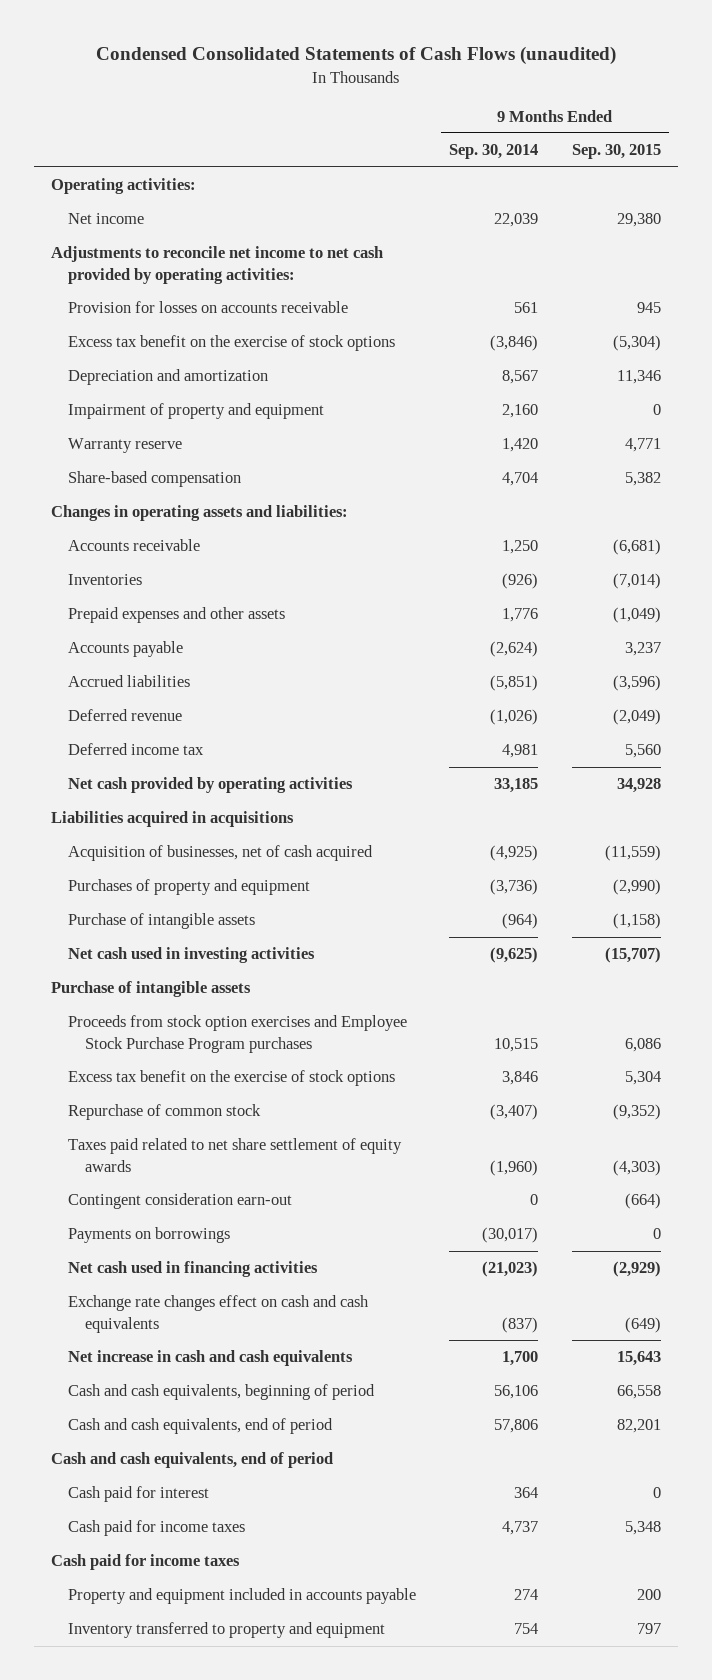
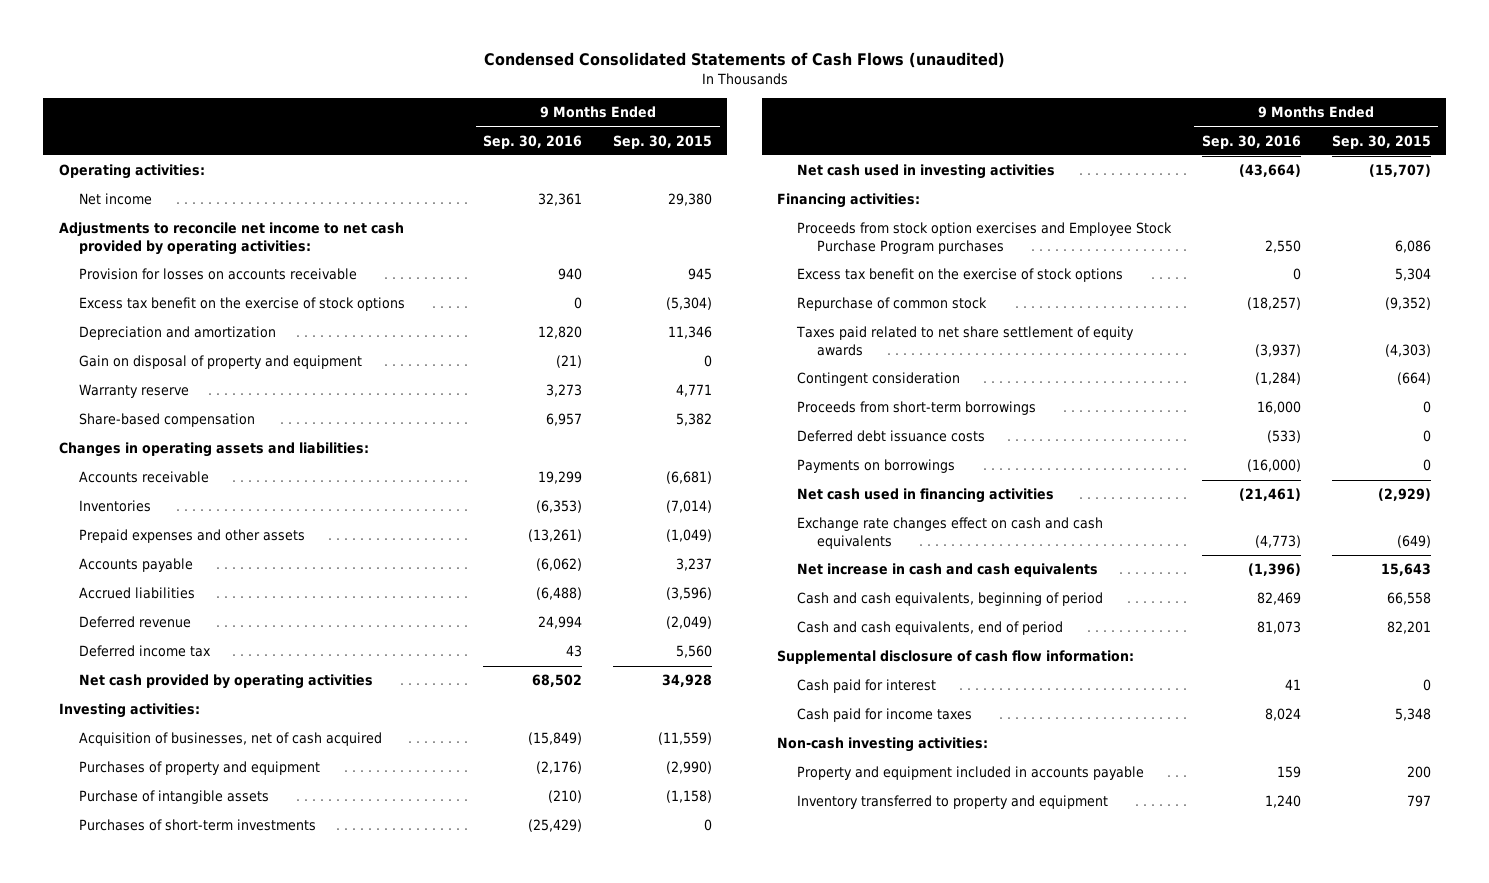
[449,144,539,160] Sep. 30, 2014 -> none
none -> [483,134,583,149] Sep. 30, 2016
[67,403,324,420] Impairment of property and equipment -> [78,355,362,370] Gain on disposal of property and equipment
[51,811,295,828] Liabilities acquired in acquisitions -> [58,703,200,719] Investing activities:
none -> [78,819,316,832] Purchases of short-term investments
[51,981,252,998] Purchase of intangible assets -> [777,193,921,209] Financing activities:
[67,1193,292,1210] Contingent consideration earn-out -> [797,372,961,387] Contingent consideration
none -> [797,401,1037,416] Proceeds from short-term borrowings
none -> [797,430,986,443] Deferred debt issuance costs
[51,1452,334,1469] Cash and cash equivalents, end of period -> [777,650,1135,665] Supplemental disclosure of cash flow information:
[51,1554,241,1571] Cash paid for income taxes -> [777,737,989,753] Non-cash investing activities:

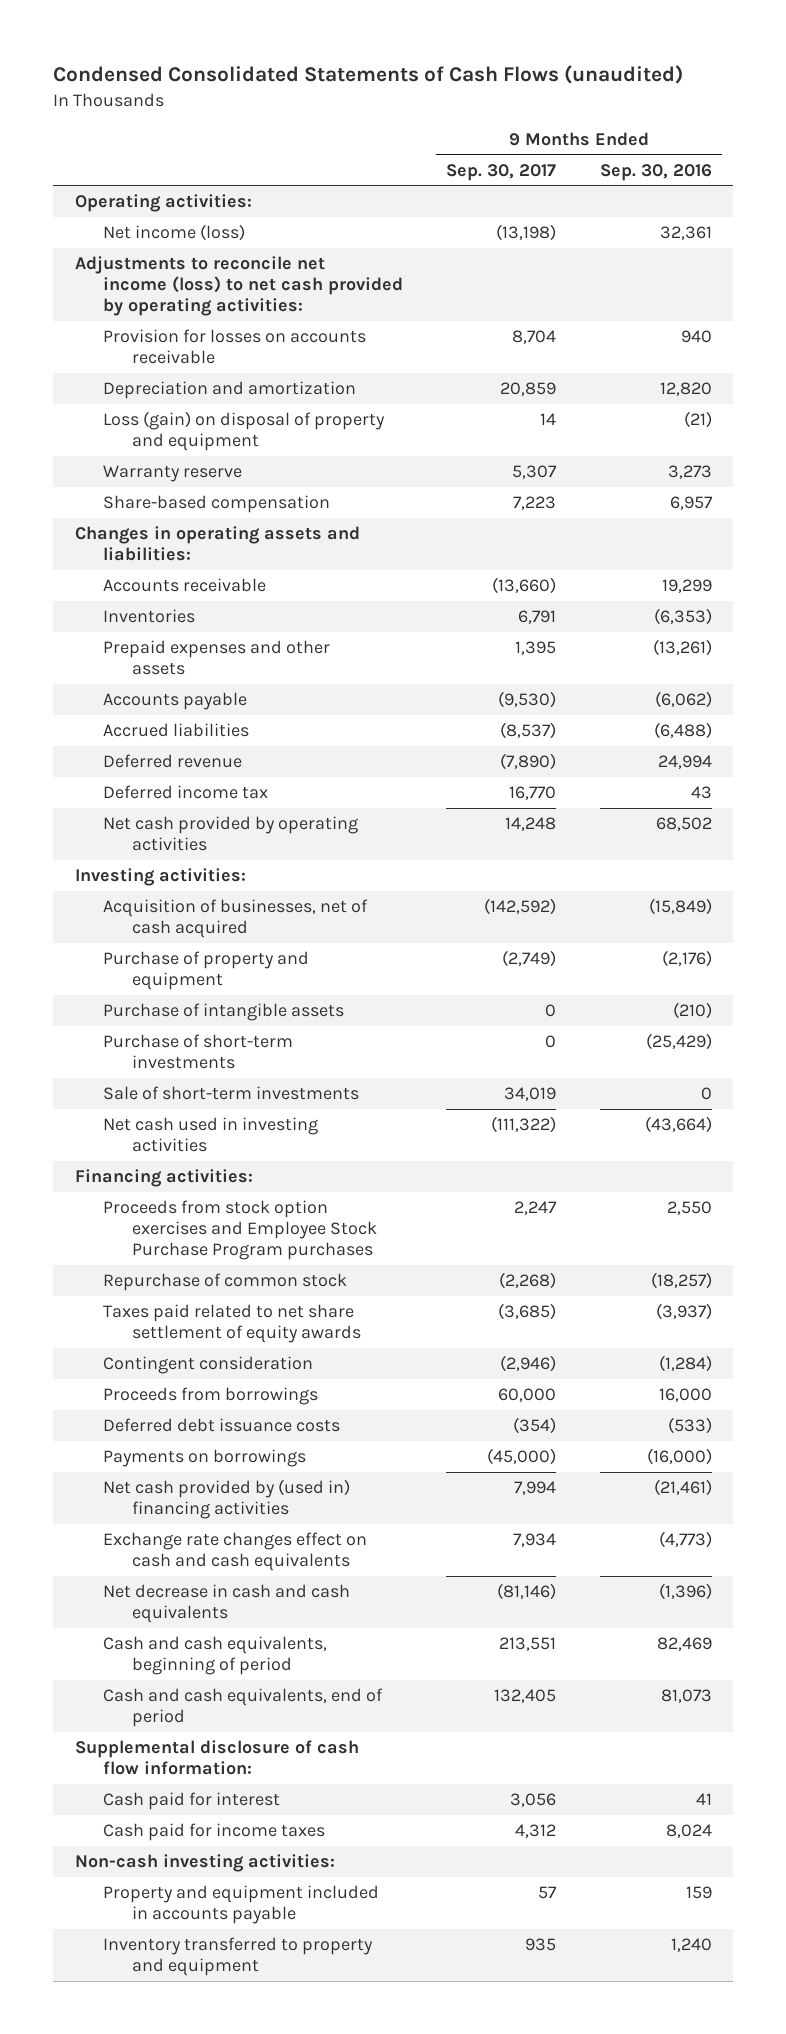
[613,134,713,149] Sep. 30, 2015 -> none
none -> [446,163,557,181] Sep. 30, 2017
[78,193,152,206] Net income -> [103,224,246,242] Net income (loss)
[58,222,404,256] Adjustments to reconcile net income to net cash provided by operating activities: -> [74,256,404,317] Adjustments to reconcile net income (loss) to net cash provided by operating activities:
[78,297,405,312] Excess tax benefit on the exercise of stock options -> none
[78,355,362,370] Gain on disposal of property and equipment -> [103,411,386,452] Loss (gain) on disposal of property and equipment
[78,761,320,776] Purchases of property and equipment -> [103,951,310,991] Purchase of property and equipment
[78,819,316,832] Purchases of short-term investments -> [103,1034,294,1070] Purchase of short-term investments
none -> [103,1086,360,1101] Sale of short-term investments
[797,268,1124,283] Excess tax benefit on the exercise of stock options -> none
[797,401,1037,416] Proceeds from short-term borrowings -> [103,1387,319,1406] Proceeds from borrowings
[797,488,1055,504] Net cash used in financing activities -> [103,1479,351,1520] Net cash provided by (used in) financing activities
[797,563,1099,578] Net increase in cash and cash equivalents -> [103,1584,351,1624] Net decrease in cash and cash equivalents

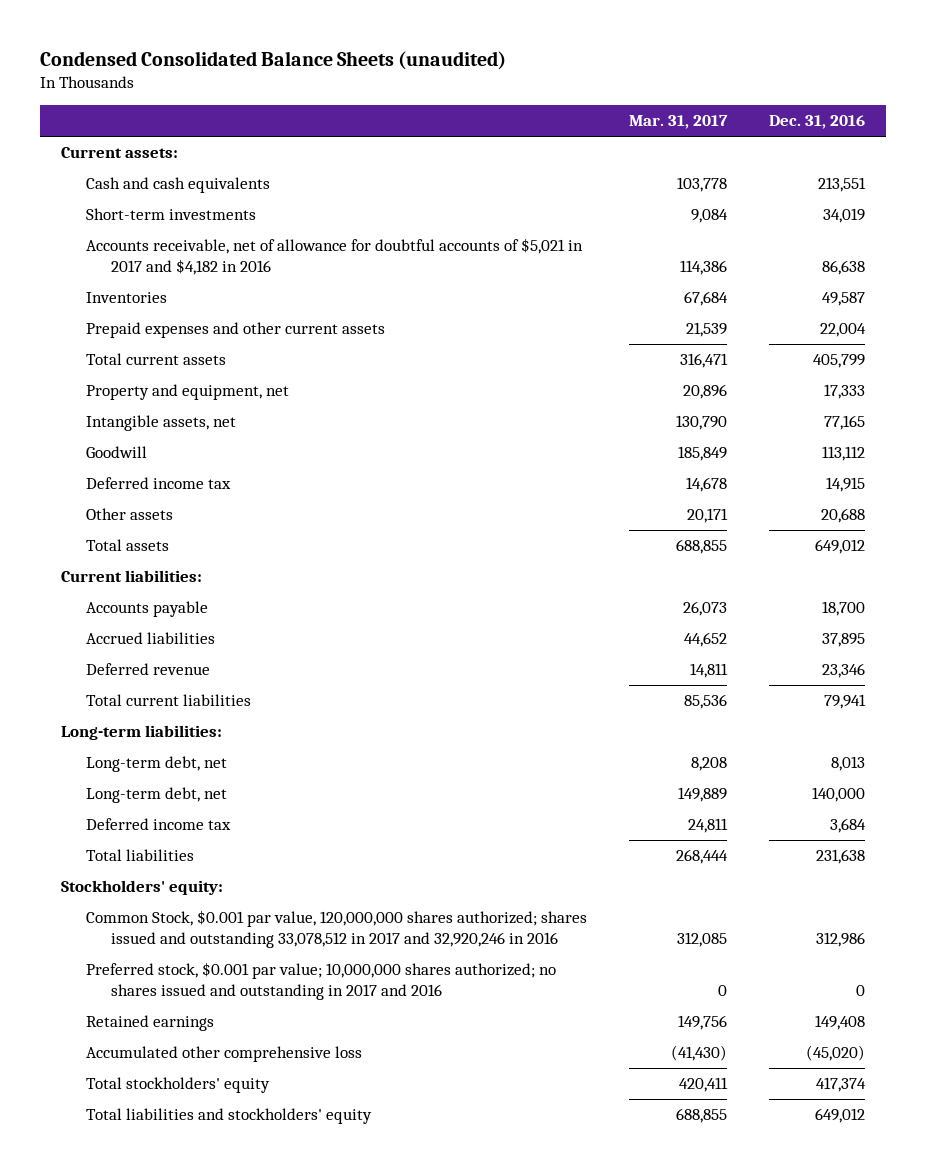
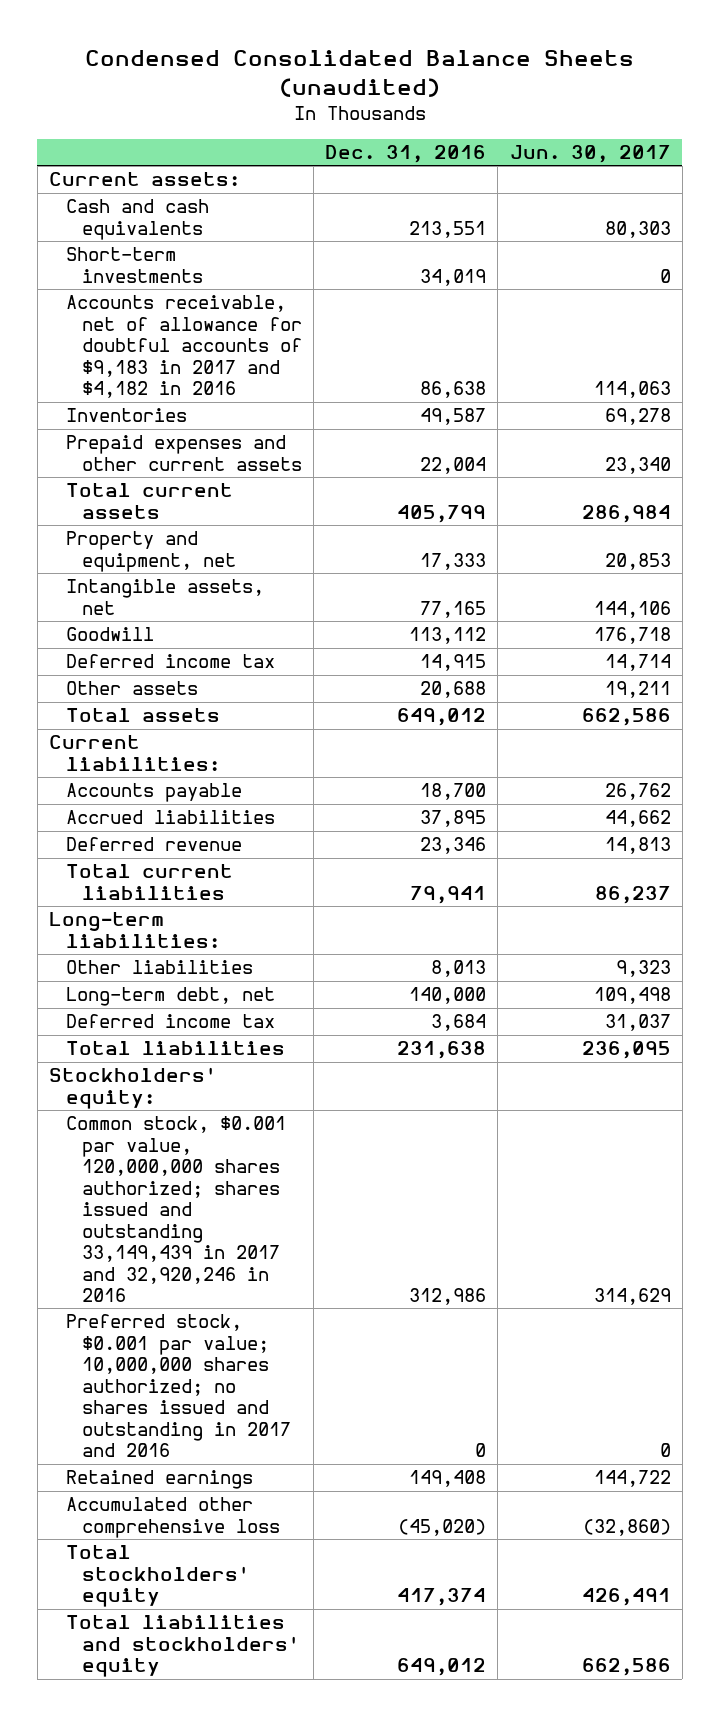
[629,115,729,130] Mar. 31, 2017 -> none
none -> [509,145,671,164] Jun. 30, 2017
[85,238,583,276] Accounts receivable, net of allowance for doubtful accounts of $5,021 in 2017 and $4,182 in 2016 -> [65,295,303,399] Accounts receivable, net of allowance for doubtful accounts of $9,183 in 2017 and $4,182 in 2016
[85,756,227,773] Long-term debt, net -> [65,960,253,975] Other liabilities
[85,910,587,949] Common Stock, $0.001 par value, 120,000,000 shares authorized; shares issued and outstanding 33,078,512 in 2017 and 32,920,246 in 2016 -> [65,1116,286,1303] Common stock, $0.001 par value, 120,000,000 shares authorized; shares issued and outstanding 33,149,439 in 2017 and 32,920,246 in 2016

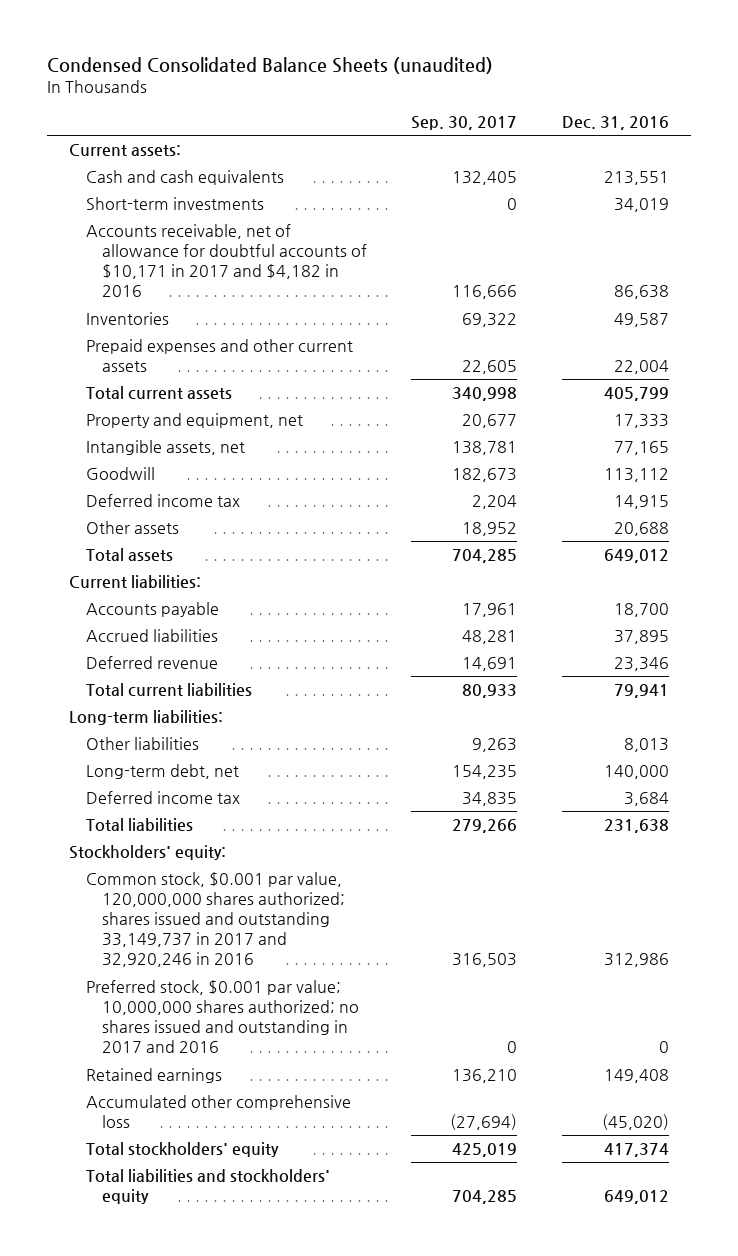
[509,145,671,164] Jun. 30, 2017 -> none
none -> [411,115,518,130] Sep. 30, 2017
[65,295,303,399] Accounts receivable, net of allowance for doubtful accounts of $9,183 in 2017 and $4,182 in 2016 -> [85,224,367,298] Accounts receivable, net of allowance for doubtful accounts of $10,171 in 2017 and $4,182 in 2016
[65,1116,286,1303] Common stock, $0.001 par value, 120,000,000 shares authorized; shares issued and outstanding 33,149,439 in 2017 and 32,920,246 in 2016 -> [85,872,345,968] Common stock, $0.001 par value, 120,000,000 shares authorized; shares issued and outstanding 33,149,737 in 2017 and 32,920,246 in 2016

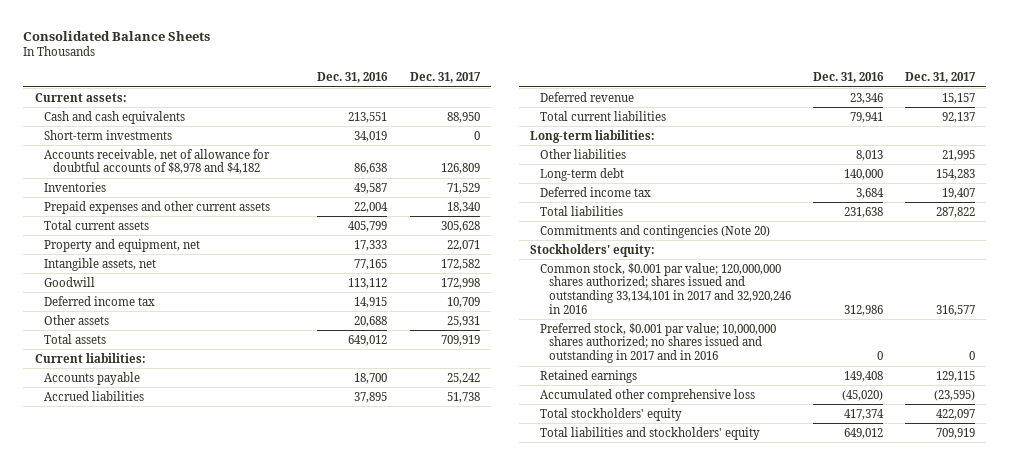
[47,57,494,75] Condensed Consolidated Balance Sheets (unaudited) -> [23,30,211,41] Consolidated Balance Sheets
[411,115,518,130] Sep. 30, 2017 -> none
none -> [409,72,481,84] Dec. 31, 2017
[85,224,367,298] Accounts receivable, net of allowance for doubtful accounts of $10,171 in 2017 and $4,182 in 2016 -> [43,148,270,175] Accounts receivable, net of allowance for doubtful accounts of $8,978 and $4,182
[85,764,239,780] Long-term debt, net -> [539,167,624,181] Long-term debt
none -> [539,224,770,238] Commitments and contingencies (Note 20)
[85,872,345,968] Common stock, $0.001 par value, 120,000,000 shares authorized; shares issued and outstanding 33,149,737 in 2017 and 32,920,246 in 2016 -> [539,262,791,314] Common stock, $0.001 par value; 120,000,000 shares authorized; shares issued and outstanding 33,134,101 in 2017 and 32,920,246 in 2016
[85,980,359,1054] Preferred stock, $0.001 par value; 10,000,000 shares authorized; no shares issued and outstanding in 2017 and 2016 -> [539,322,776,364] Preferred stock, $0.001 par value; 10,000,000 shares authorized; no shares issued and outstanding in 2017 and in 2016

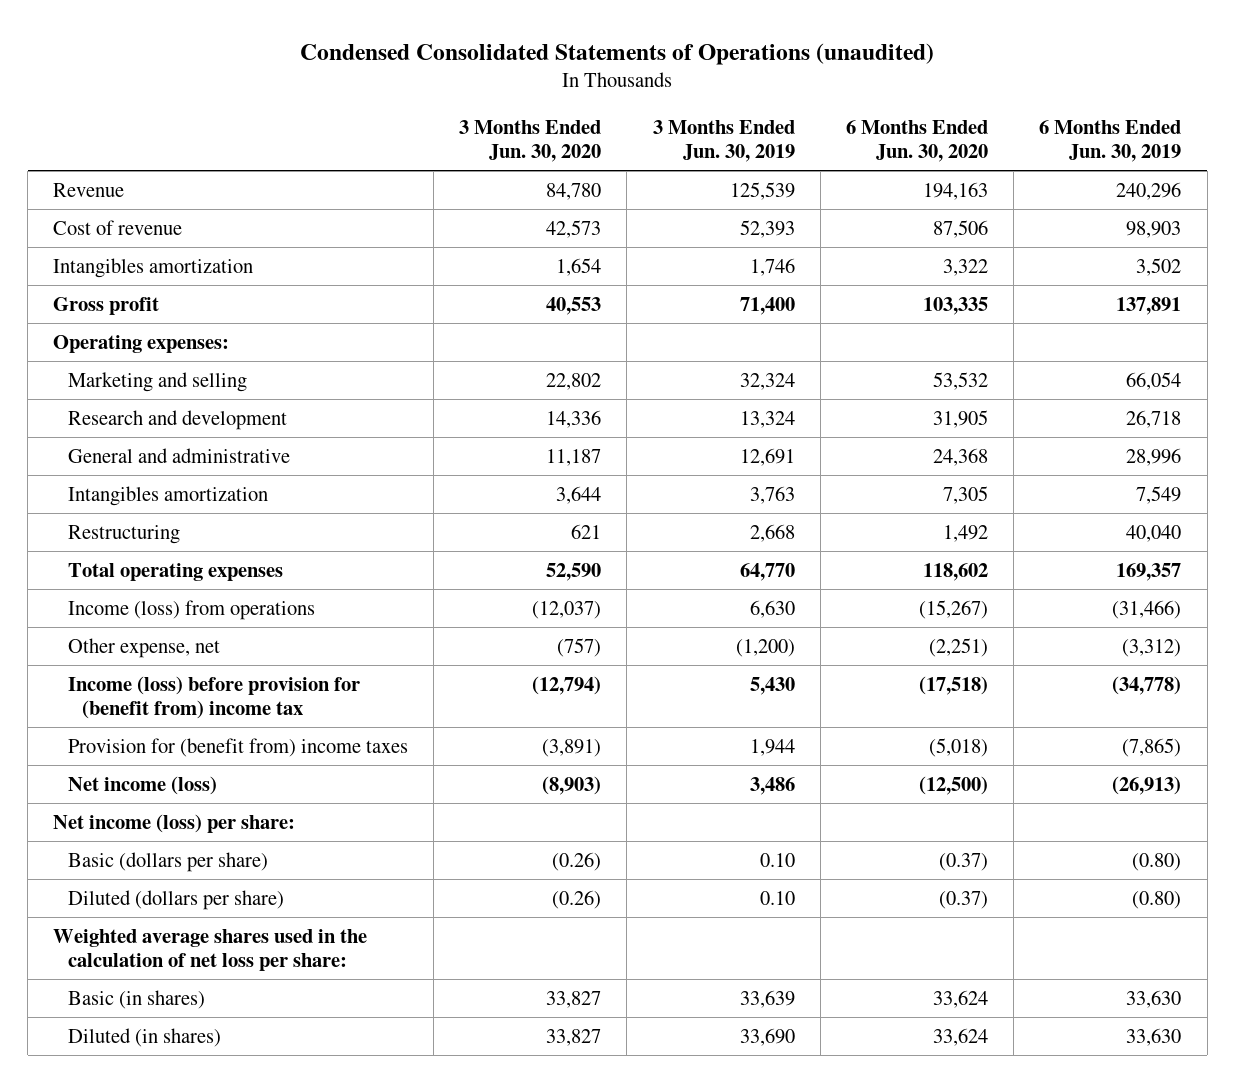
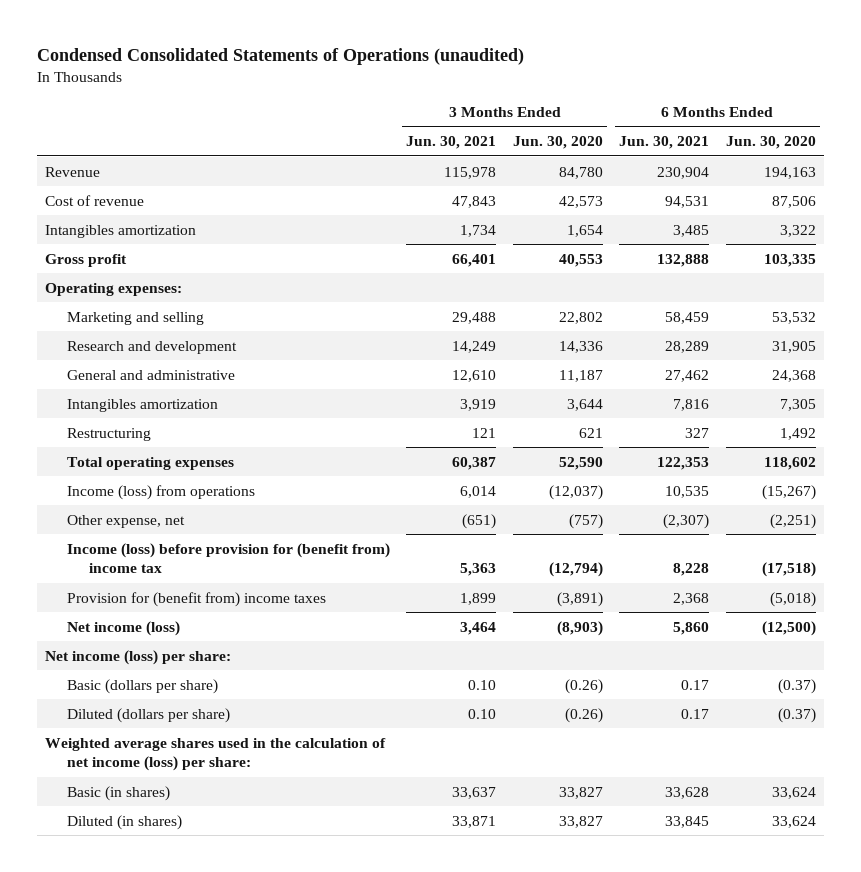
[652,119,795,162] 3 Months Ended Jun. 30, 2019 -> none
[1039,119,1182,162] 6 Months Ended Jun. 30, 2019 -> none
none -> [406,136,497,150] Jun. 30, 2021
none -> [619,136,710,150] Jun. 30, 2021
[53,928,368,972] Weighted average shares used in the calculation of net loss per share: -> [45,737,387,772] Weighted average shares used in the calculation of net income (loss) per share:

